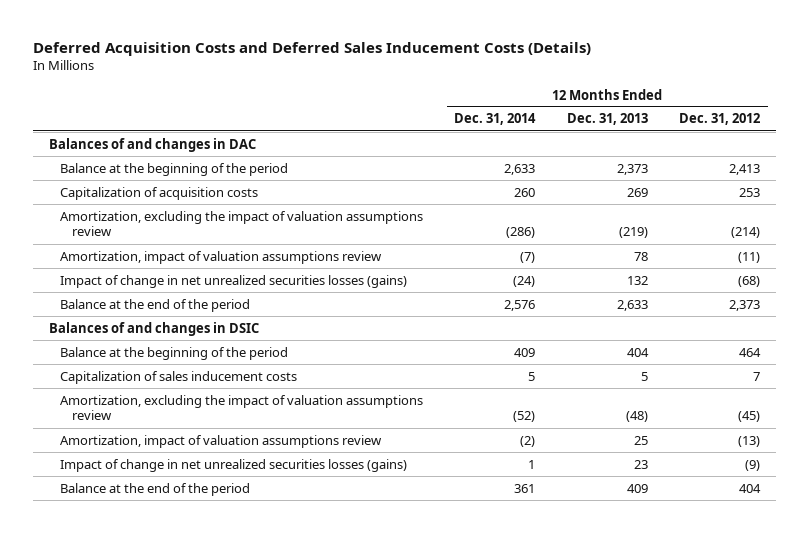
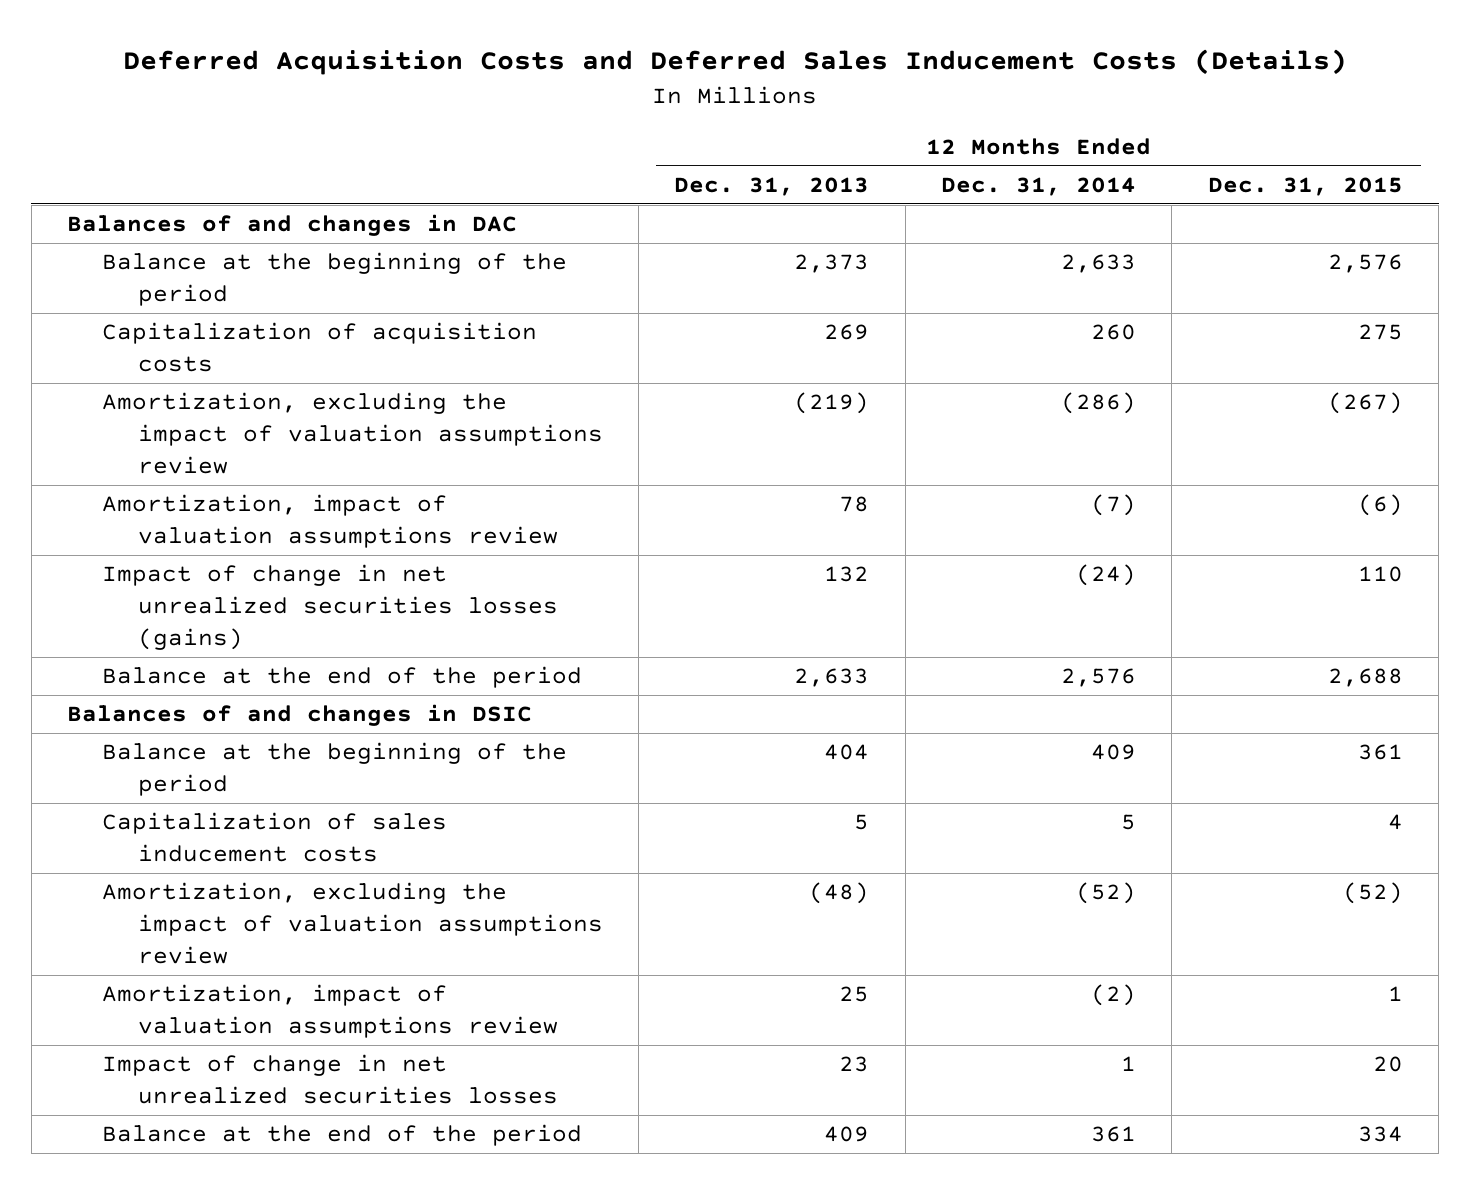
[679,113,761,126] Dec. 31, 2012 -> none
none -> [1207,177,1403,197] Dec. 31, 2015
[60,458,408,472] Impact of change in net unrealized securities losses (gains) -> [102,1054,558,1105] Impact of change in net unrealized securities losses

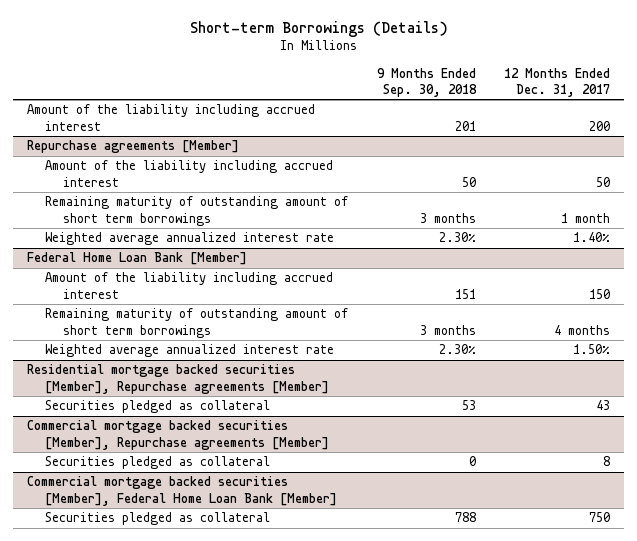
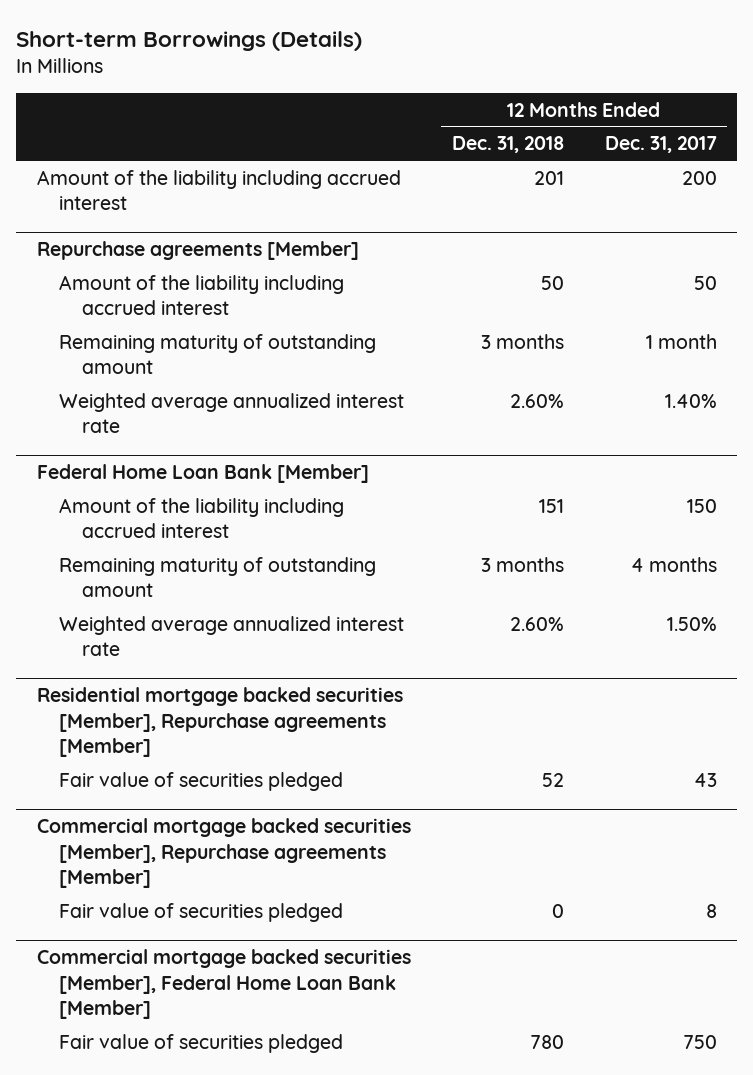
[376,67,477,97] 9 Months Ended Sep. 30, 2018 -> none
none -> [451,136,564,154] Dec. 31, 2018
[45,196,349,226] Remaining maturity of outstanding amount of short term borrowings -> [59,333,377,375] Remaining maturity of outstanding amount
[45,308,349,338] Remaining maturity of outstanding amount of short term borrowings -> [59,556,377,598] Remaining maturity of outstanding amount
[45,400,271,414] Securities pledged as collateral -> [59,771,344,791] Fair value of securities pledged
[45,456,271,470] Securities pledged as collateral -> [59,902,344,922] Fair value of securities pledged
[45,512,271,526] Securities pledged as collateral -> [59,1033,344,1053] Fair value of securities pledged

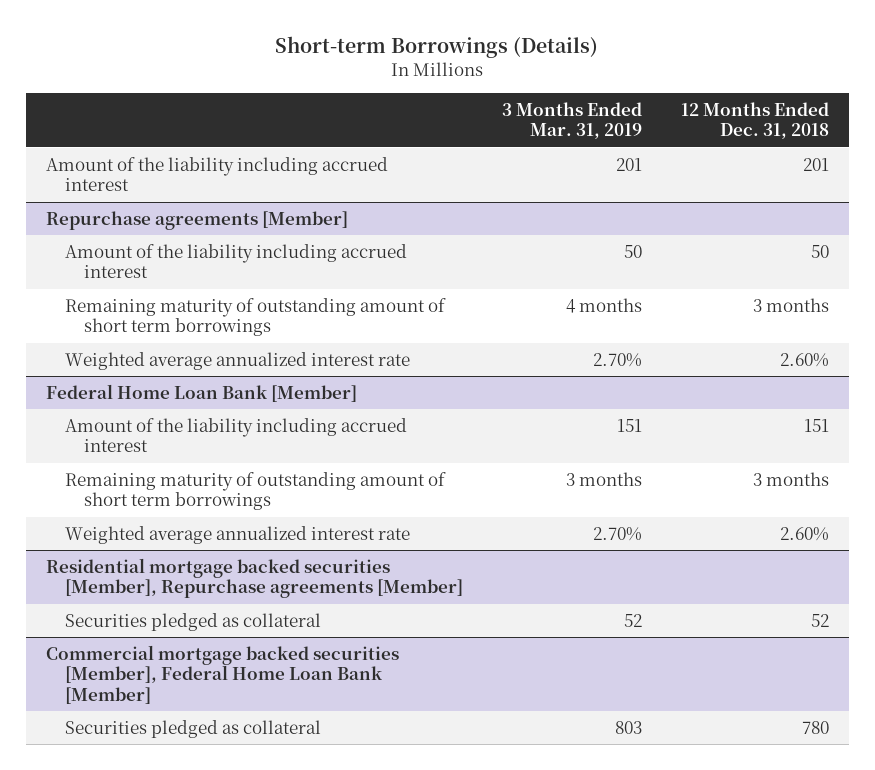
[604,136,717,154] Dec. 31, 2017 -> none
none -> [501,101,642,140] 3 Months Ended Mar. 31, 2019
[59,333,377,375] Remaining maturity of outstanding amount -> [64,297,446,337] Remaining maturity of outstanding amount of short term borrowings
[59,556,377,598] Remaining maturity of outstanding amount -> [64,471,446,511] Remaining maturity of outstanding amount of short term borrowings
[36,818,411,889] Commercial mortgage backed securities [Member], Repurchase agreements [Member] -> none
[59,902,344,922] Fair value of securities pledged -> none
[59,771,344,791] Fair value of securities pledged -> [64,612,321,631] Securities pledged as collateral
[59,1033,344,1053] Fair value of securities pledged -> [64,719,321,738] Securities pledged as collateral

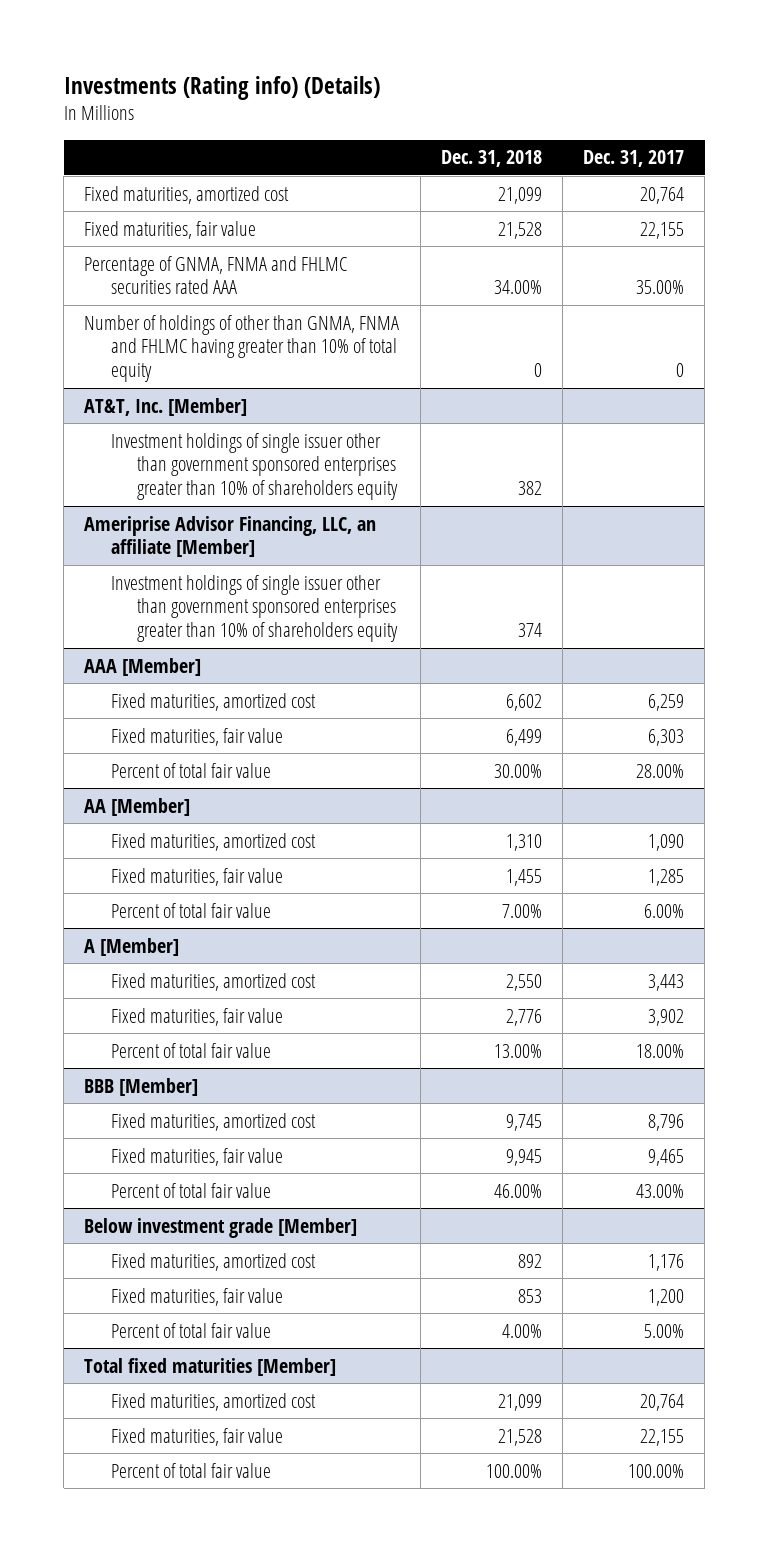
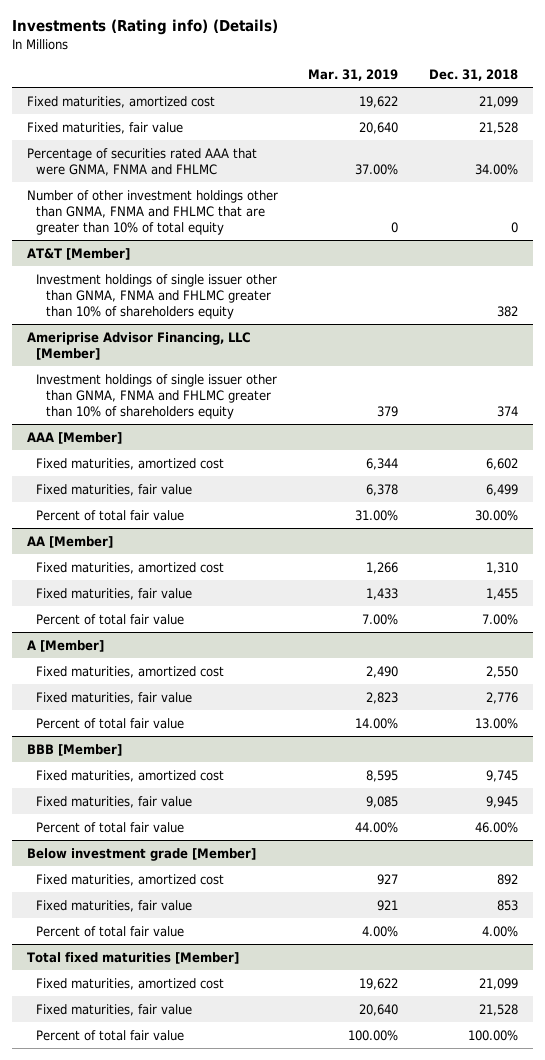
[583,150,685,168] Dec. 31, 2017 -> none
none -> [308,69,399,82] Mar. 31, 2019
[84,255,348,295] Percentage of GNMA, FNMA and FHLMC securities rated AAA -> [26,147,257,176] Percentage of securities rated AAA that were GNMA, FNMA and FHLMC
[84,314,400,383] Number of holdings of other than GNMA, FNMA and FHLMC having greater than 10% of total equity -> [26,189,278,235] Number of other investment holdings other than GNMA, FNMA and FHLMC that are greater than 10% of total equity
[84,397,248,416] AT&T, Inc. [Member] -> [26,247,130,260] AT&T [Member]
[110,432,399,501] Investment holdings of single issuer other than government sponsored enterprises greater than 10% of shareholders equity -> [36,273,278,319] Investment holdings of single issuer other than GNMA, FNMA and FHLMC greater than 10% of shareholders equity
[84,515,377,558] Ameriprise Advisor Financing, LLC, an affiliate [Member] -> [26,331,251,360] Ameriprise Advisor Financing, LLC [Member]
[110,574,399,643] Investment holdings of single issuer other than government sponsored enterprises greater than 10% of shareholders equity -> [36,373,278,419] Investment holdings of single issuer other than GNMA, FNMA and FHLMC greater than 10% of shareholders equity

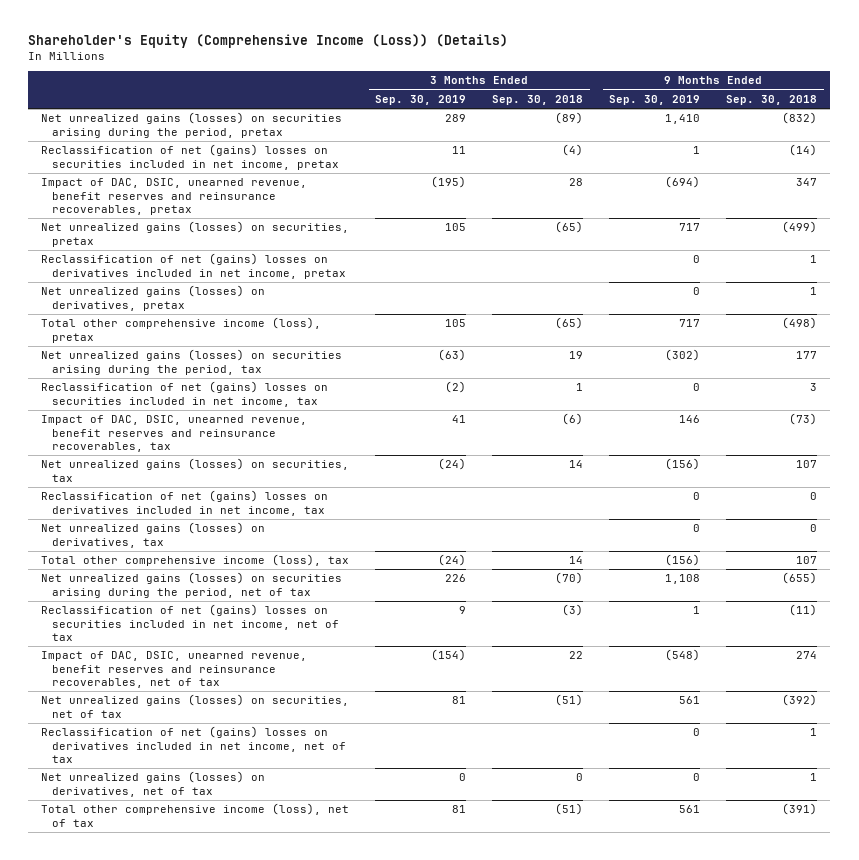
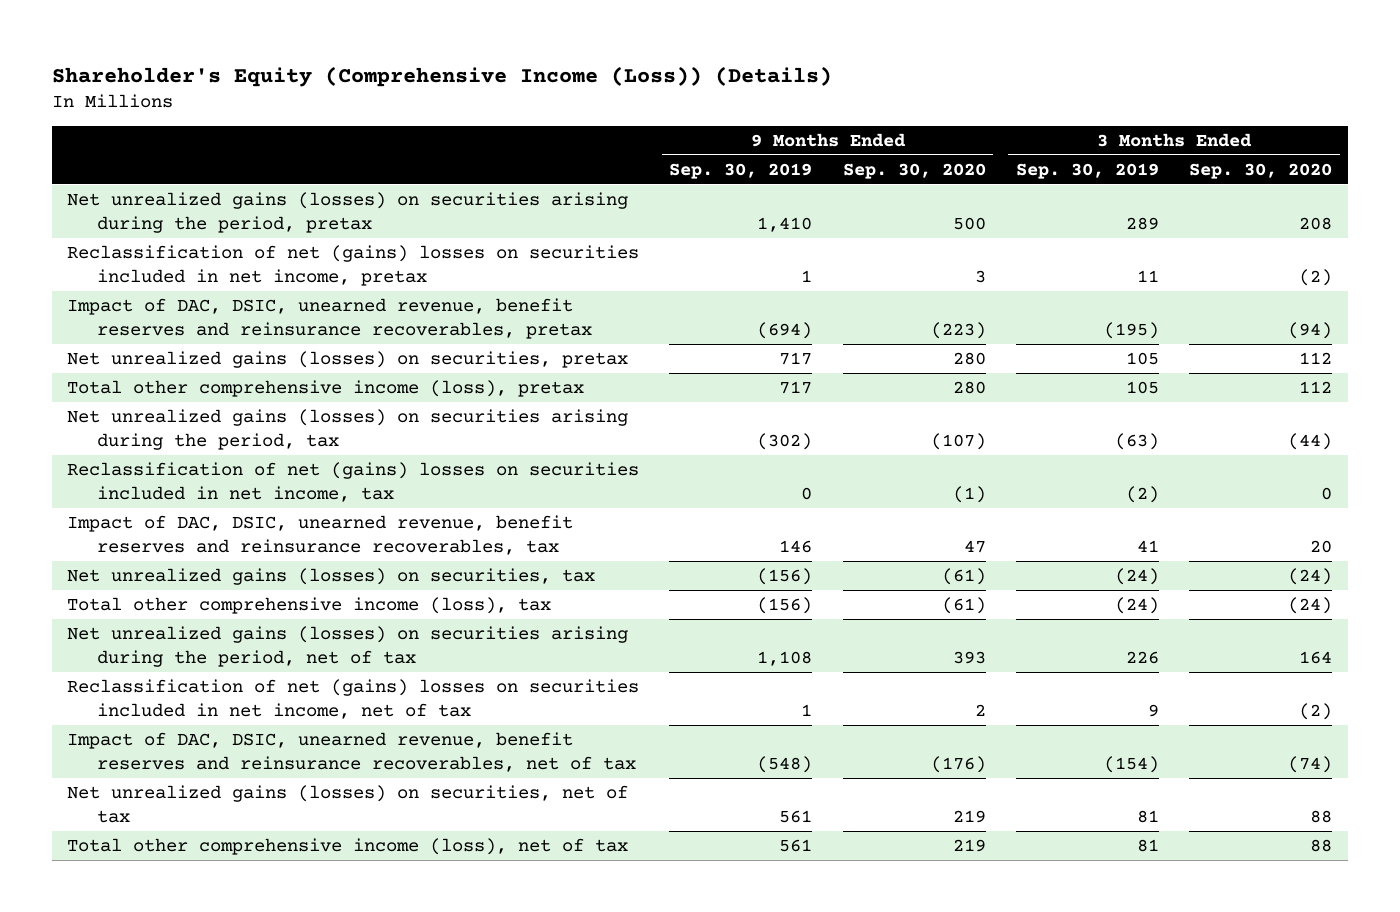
[492,94,584,105] Sep. 30, 2018 -> none
[726,94,818,105] Sep. 30, 2018 -> none
none -> [842,162,986,179] Sep. 30, 2020
none -> [1189,162,1333,179] Sep. 30, 2020
[41,253,347,279] Reclassification of net (gains) losses on derivatives included in net income, pretax -> none
[41,285,266,311] Net unrealized gains (losses) on derivatives, pretax -> none
[41,490,329,516] Reclassification of net (gains) losses on derivatives included in net income, tax -> none
[41,522,266,548] Net unrealized gains (losses) on derivatives, tax -> none
[41,726,347,764] Reclassification of net (gains) losses on derivatives included in net income, net of tax -> none
[41,771,266,797] Net unrealized gains (losses) on derivatives, net of tax -> none

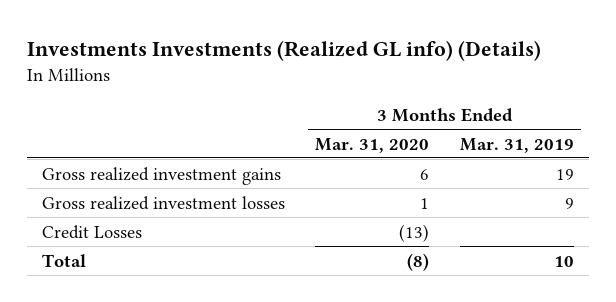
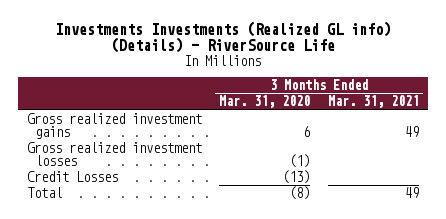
[26,40,541,62] Investments Investments (Realized GL info) (Details) -> [54,20,391,54] Investments Investments (Realized GL info) (Details) - RiverSource Life
[459,137,574,153] Mar. 31, 2019 -> none
none -> [327,95,419,109] Mar. 31, 2021
[420,197,430,209] 1 -> [289,153,311,168] (1)

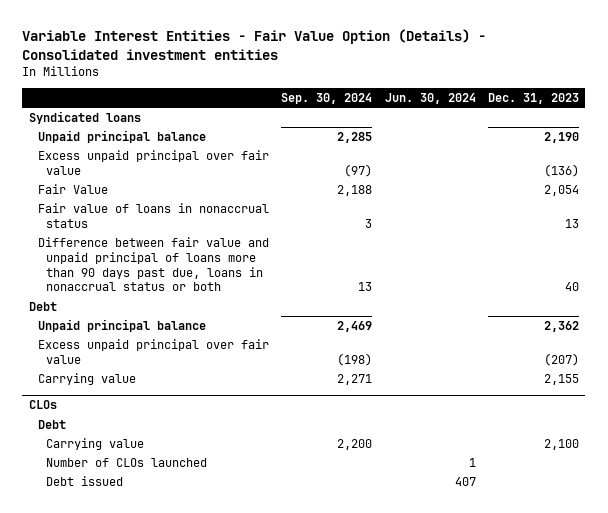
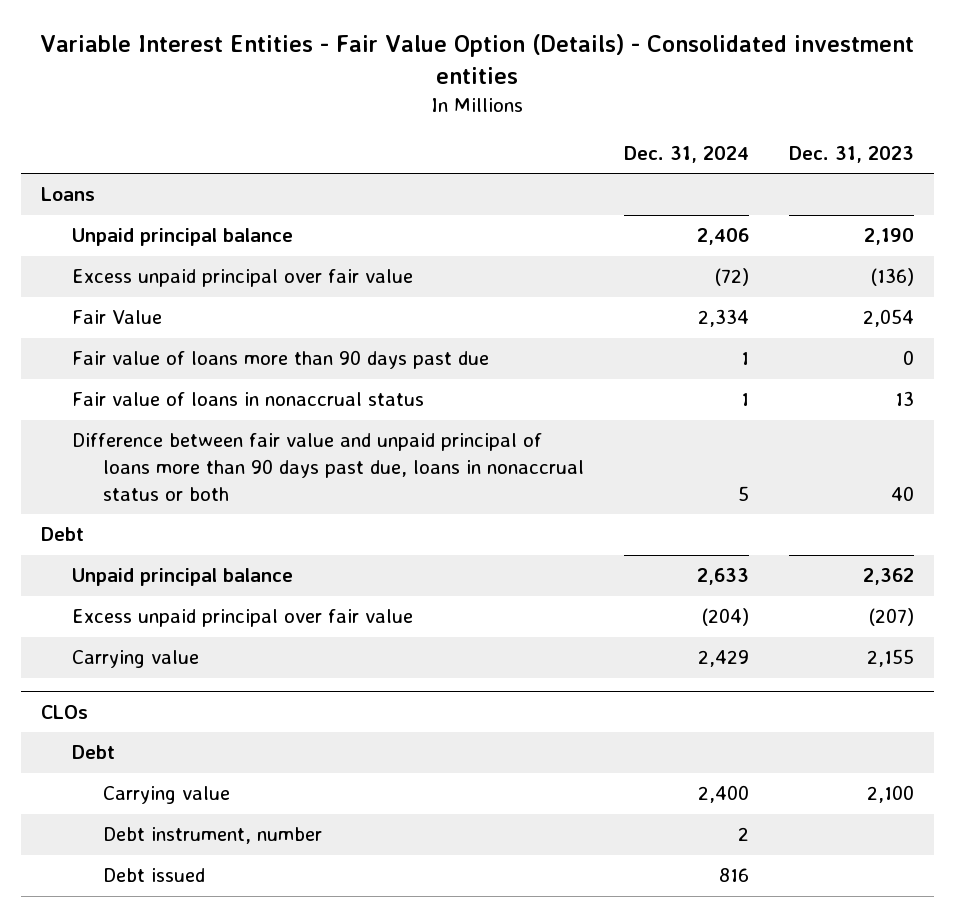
[281,92,373,104] Sep. 30, 2024 -> none
[384,92,476,104] Jun. 30, 2024 -> none
none -> [624,145,750,163] Dec. 31, 2024
[28,110,141,124] Syndicated loans -> [40,187,95,202] Loans
none -> [71,350,489,370] Fair value of loans more than 90 days past due
[46,457,208,467] Number of CLOs launched -> [102,827,322,845] Debt instrument, number

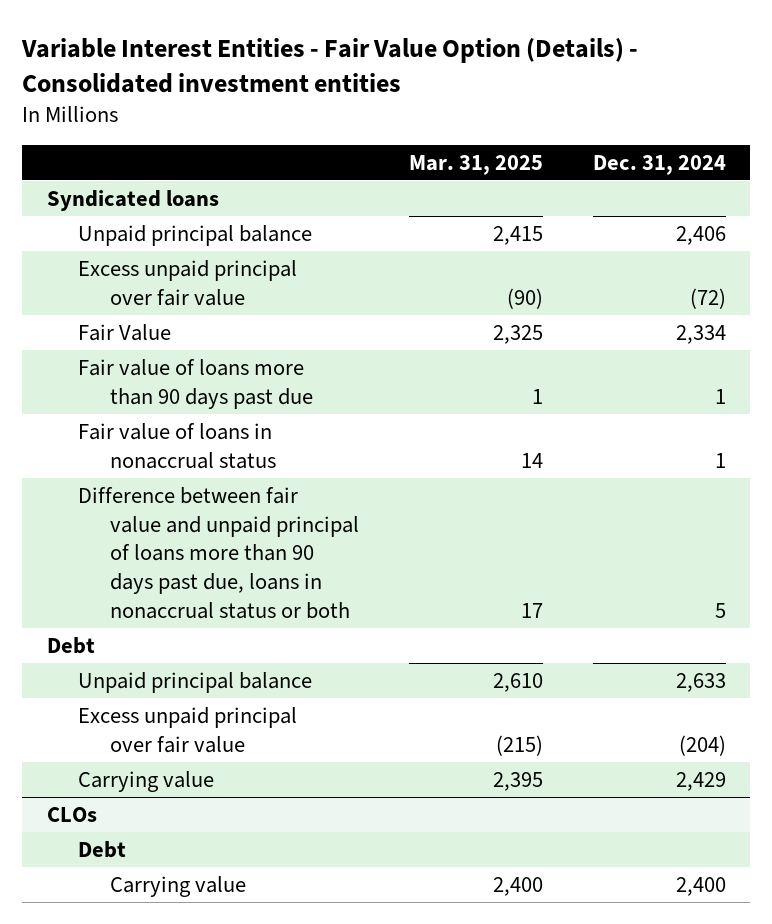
[789,145,915,163] Dec. 31, 2023 -> none
none -> [408,154,543,175] Mar. 31, 2025
[40,187,95,202] Loans -> [46,189,219,211] Syndicated loans
[102,827,322,845] Debt instrument, number -> none
[102,868,205,883] Debt issued -> none

